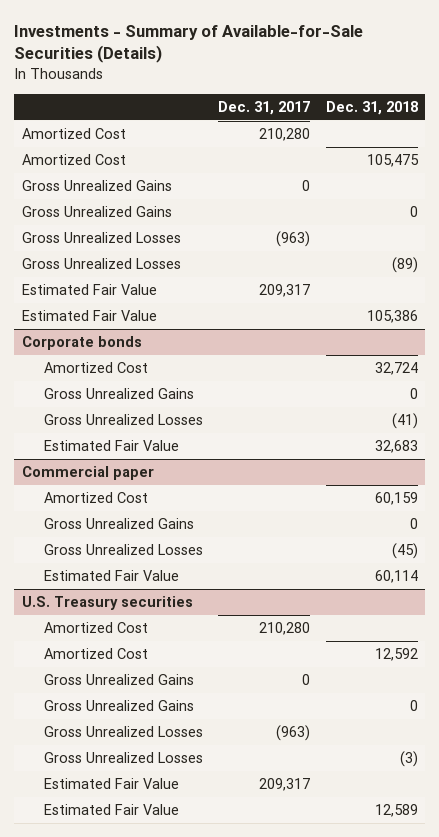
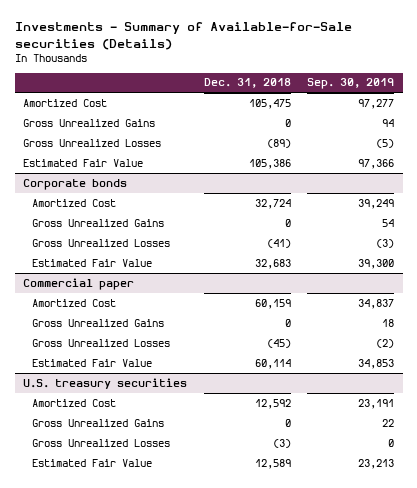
[14,24,364,64] Investments - Summary of Available-for-Sale Securities (Details) -> [14,22,352,50] Investments - Summary of Available-for-Sale securities (Details)
[218,100,311,115] Dec. 31, 2017 -> none
none -> [307,78,395,90] Sep. 30, 2019
[21,128,126,140] Amortized Cost -> none
[21,180,172,192] Gross Unrealized Gains -> none
[21,232,181,244] Gross Unrealized Losses -> none
[21,284,157,296] Estimated Fair Value -> none
[44,622,149,634] Amortized Cost -> none
[21,596,193,611] U.S. Treasury securities -> [23,377,188,389] U.S. treasury securities
[44,674,195,686] Gross Unrealized Gains -> none
[44,726,204,738] Gross Unrealized Losses -> none
[44,778,180,790] Estimated Fair Value -> none

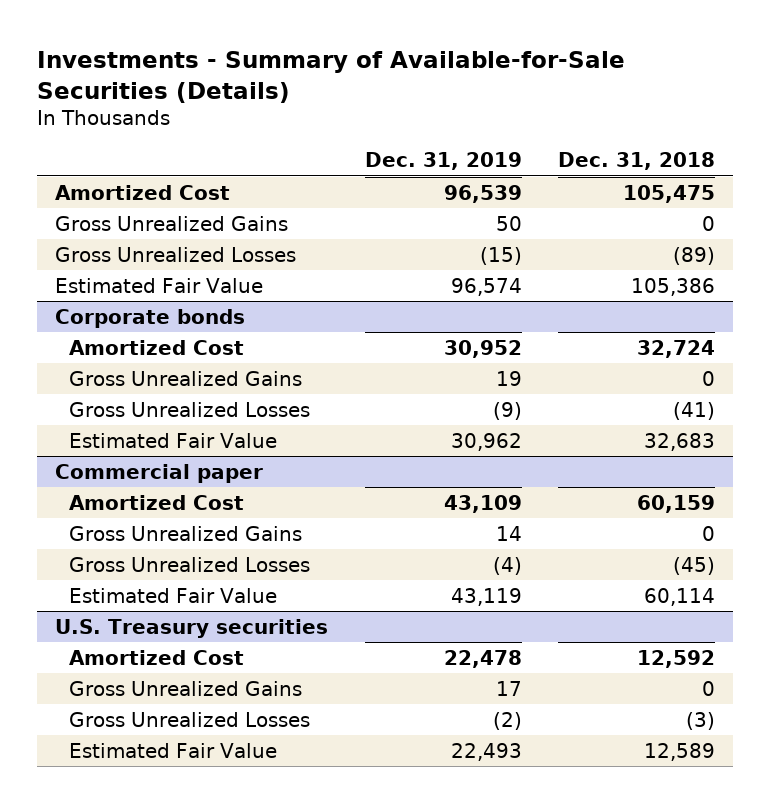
[14,22,352,50] Investments - Summary of Available-for-Sale securities (Details) -> [37,50,626,103] Investments - Summary of Available-for-Sale Securities (Details)
[307,78,395,90] Sep. 30, 2019 -> none
none -> [364,152,522,171] Dec. 31, 2019
[23,377,188,389] U.S. treasury securities -> [55,618,329,638] U.S. Treasury securities

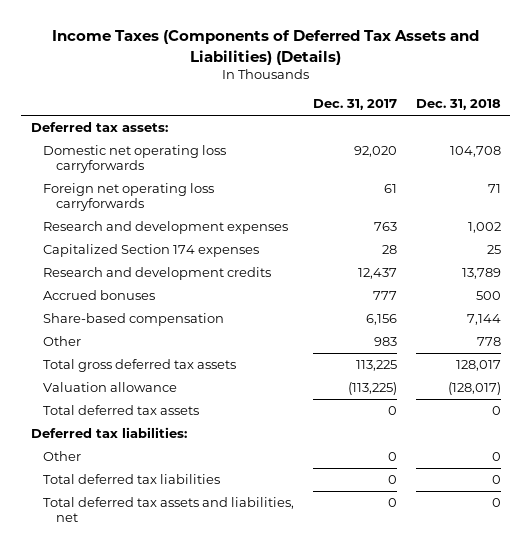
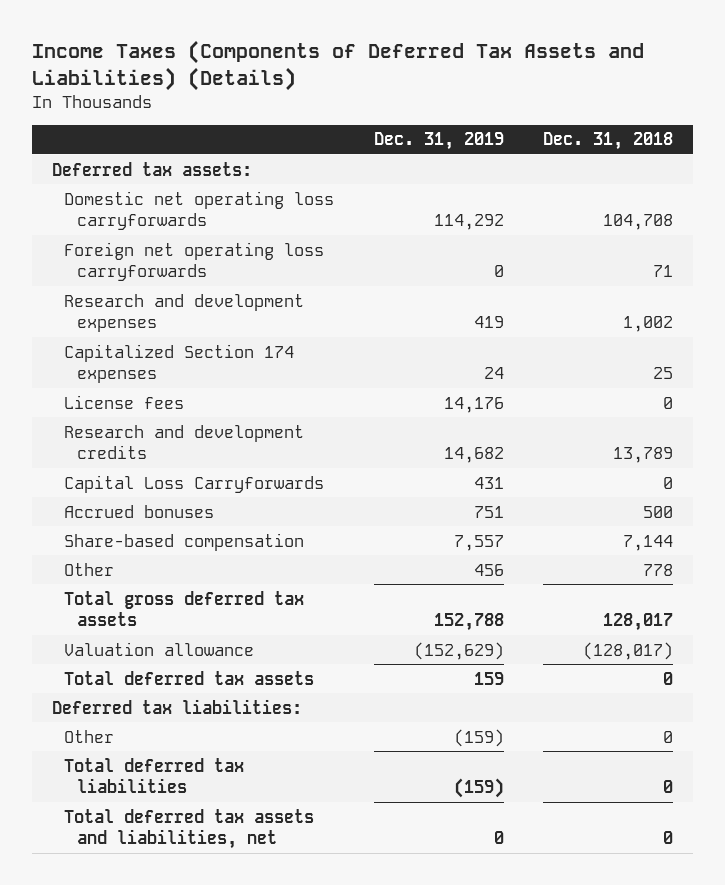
[313,99,398,111] Dec. 31, 2017 -> none
none -> [373,132,504,151] Dec. 31, 2019
none -> [64,394,185,409] License fees
none -> [64,474,325,493] Capital Loss Carryforwards

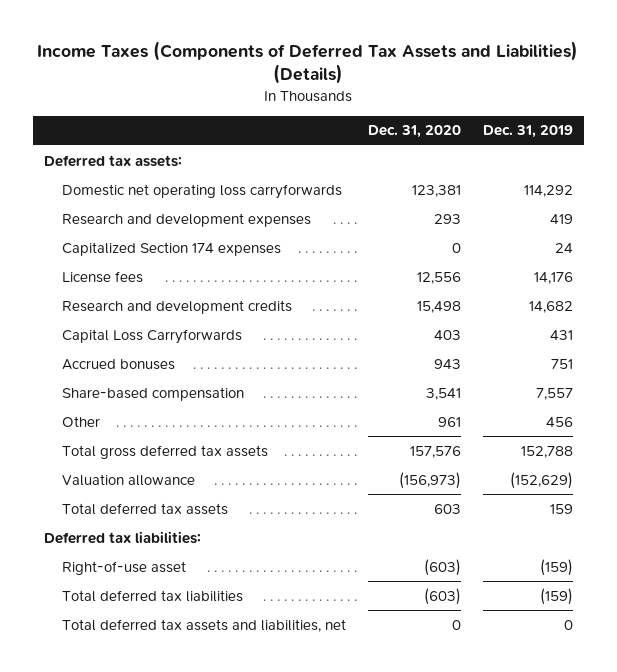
[542,132,673,151] Dec. 31, 2018 -> none
none -> [367,125,461,139] Dec. 31, 2020
[64,241,325,281] Foreign net operating loss carryforwards -> none
[64,729,115,743] Other -> [61,560,186,575] Right-of-use asset

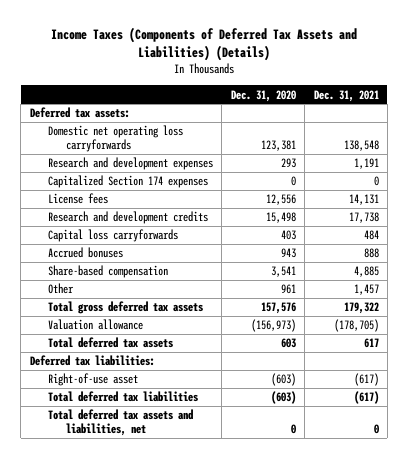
[482,125,573,139] Dec. 31, 2019 -> none
none -> [313,89,379,102] Dec. 31, 2021
[61,328,242,344] Capital Loss Carryforwards -> [47,229,178,243] Capital loss carryforwards

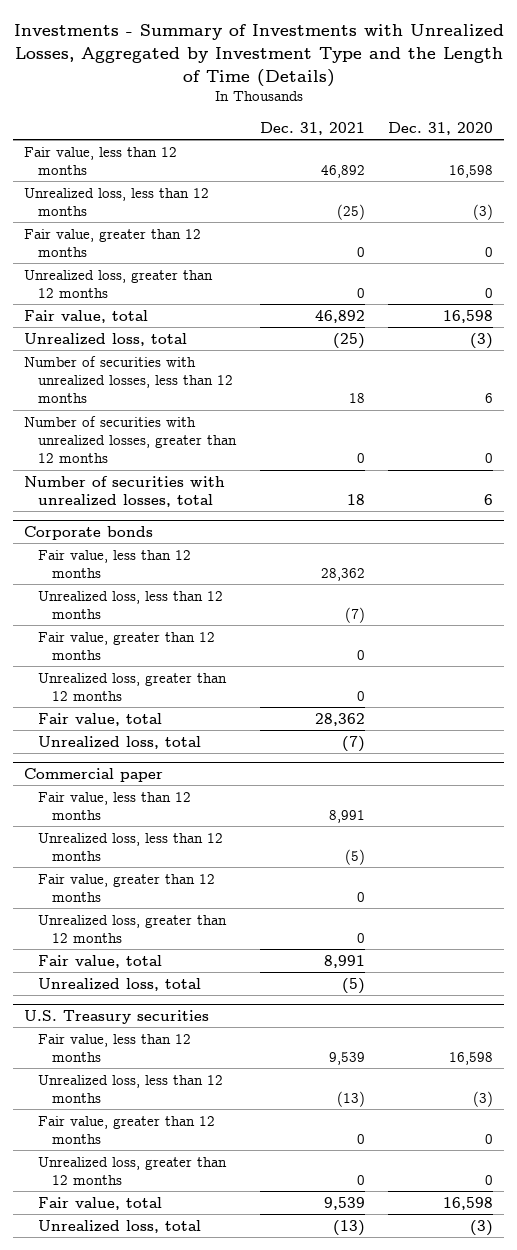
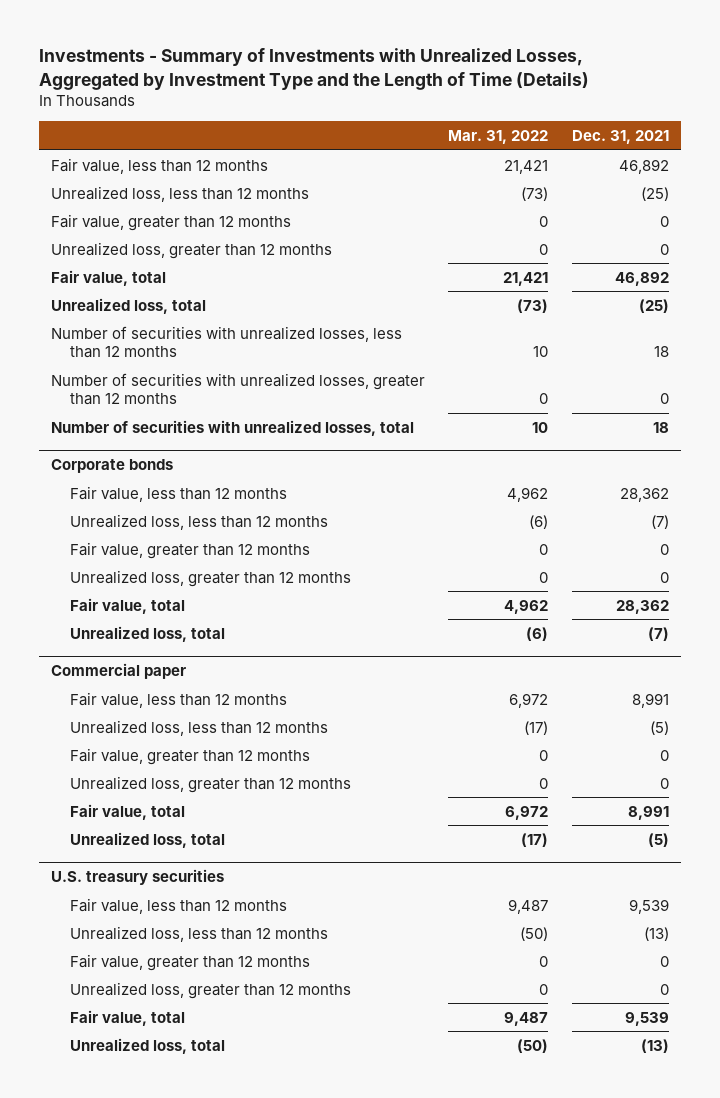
[387,121,493,135] Dec. 31, 2020 -> none
none -> [448,130,549,145] Mar. 31, 2022
[24,1009,210,1024] U.S. Treasury securities -> [50,868,224,885] U.S. treasury securities

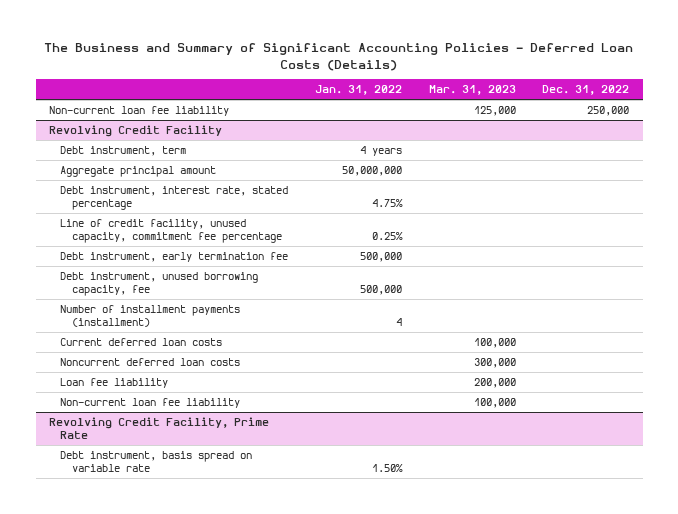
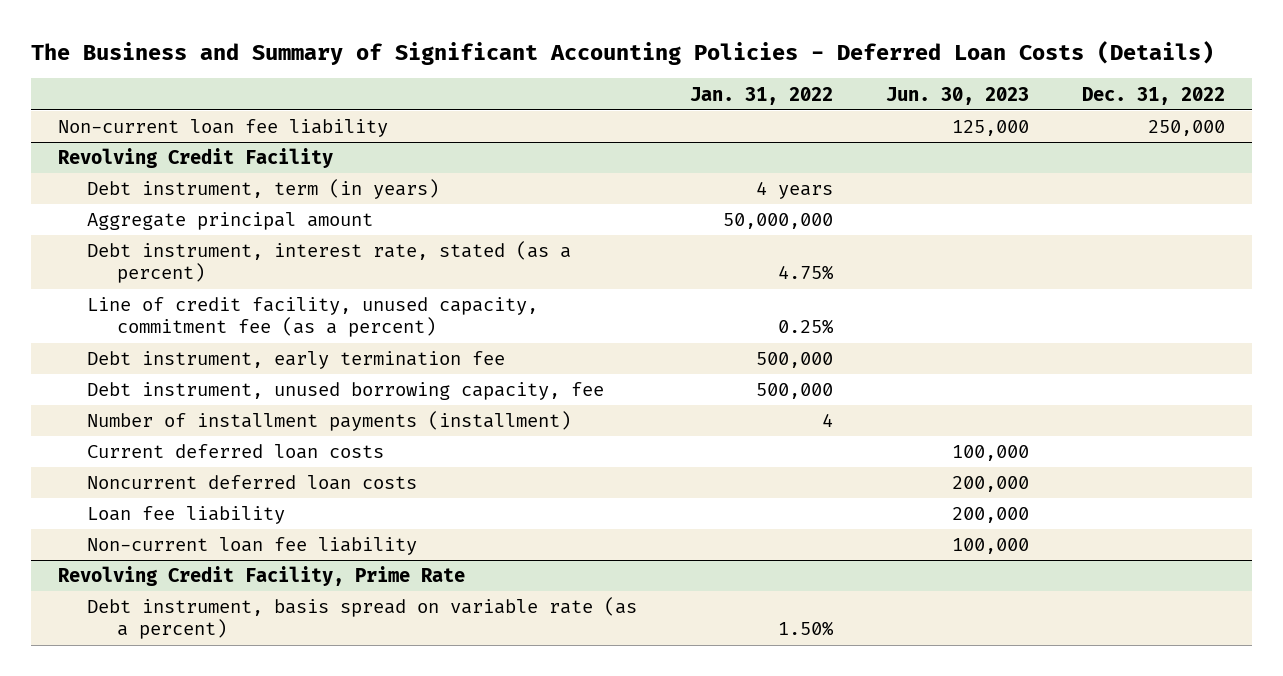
[428,85,516,96] Mar. 31, 2023 -> none
none -> [886,86,1030,105] Jun. 30, 2023
[60,146,187,157] Debt instrument, term -> [87,179,440,200] Debt instrument, term (in years)
[60,186,289,211] Debt instrument, interest rate, stated percentage -> [87,241,572,284] Debt instrument, interest rate, stated (as a percent)
[60,219,282,244] Line of credit facility, unused capacity, commitment fee percentage -> [87,297,539,338] Line of credit facility, unused capacity, commitment fee (as a percent)
[60,451,253,473] Debt instrument, basis spread on variable rate -> [87,597,638,640] Debt instrument, basis spread on variable rate (as a percent)

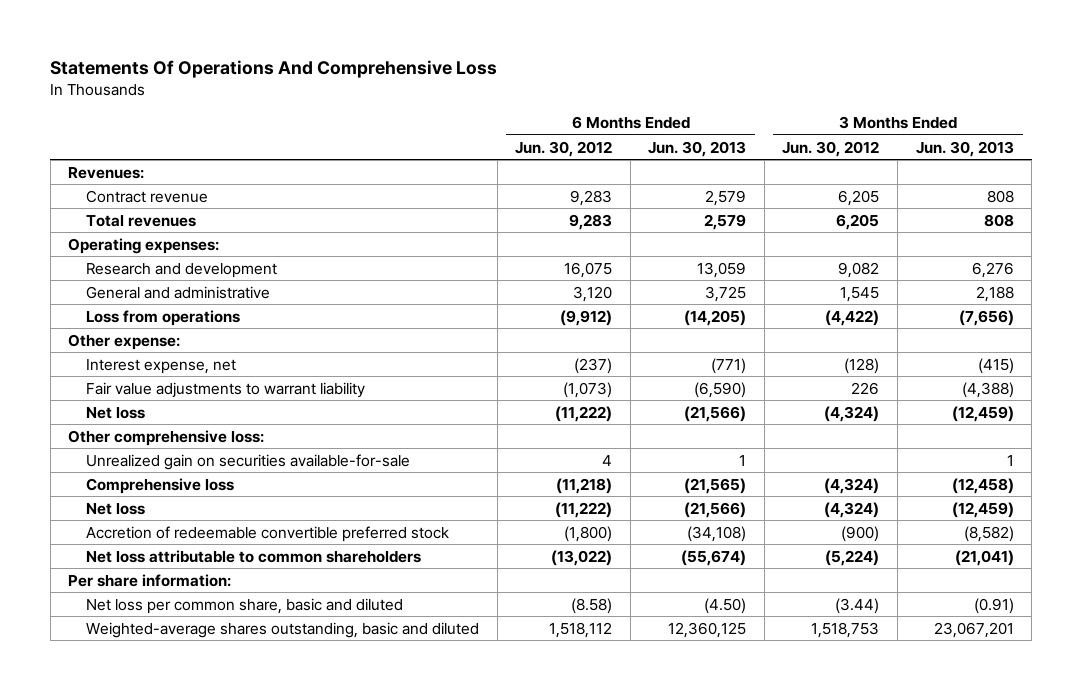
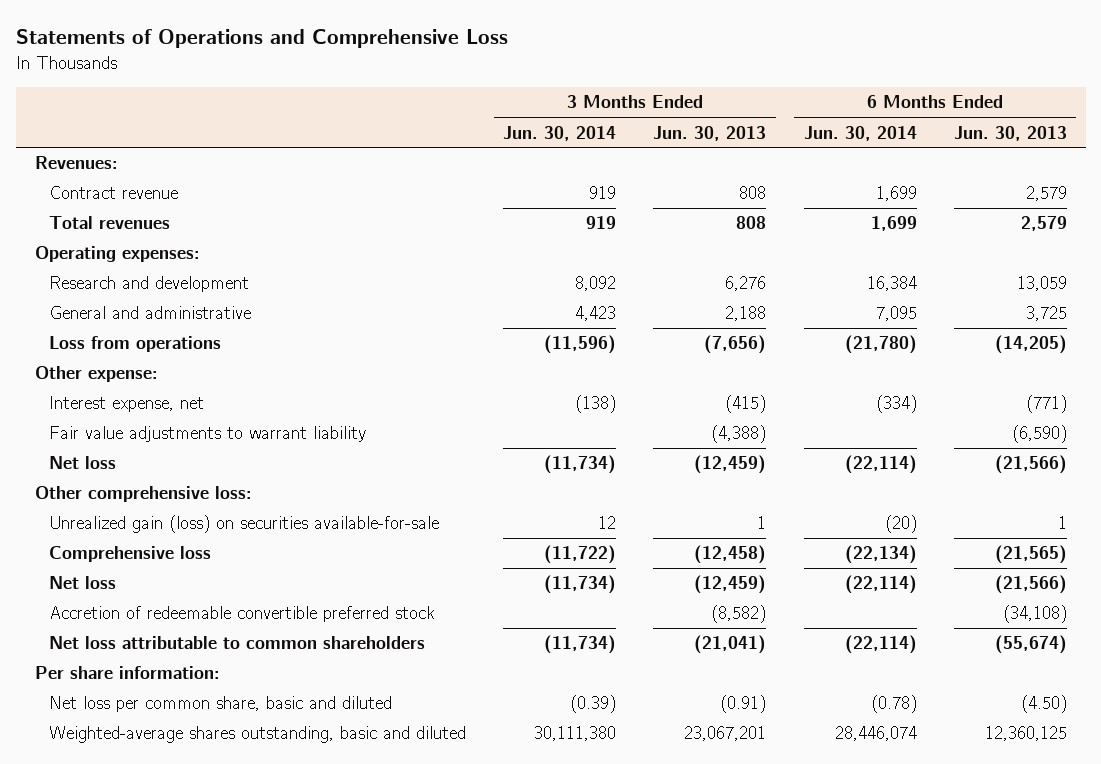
[50,60,498,79] Statements Of Operations And Comprehensive Loss -> [15,29,508,49] Statements of Operations and Comprehensive Loss
[515,140,613,157] Jun. 30, 2012 -> none
[782,140,880,157] Jun. 30, 2012 -> none
none -> [502,125,616,141] Jun. 30, 2014
none -> [803,125,917,141] Jun. 30, 2014
[86,453,411,470] Unrealized gain on securities available-for-sale -> [48,515,439,534] Unrealized gain (loss) on securities available-for-sale

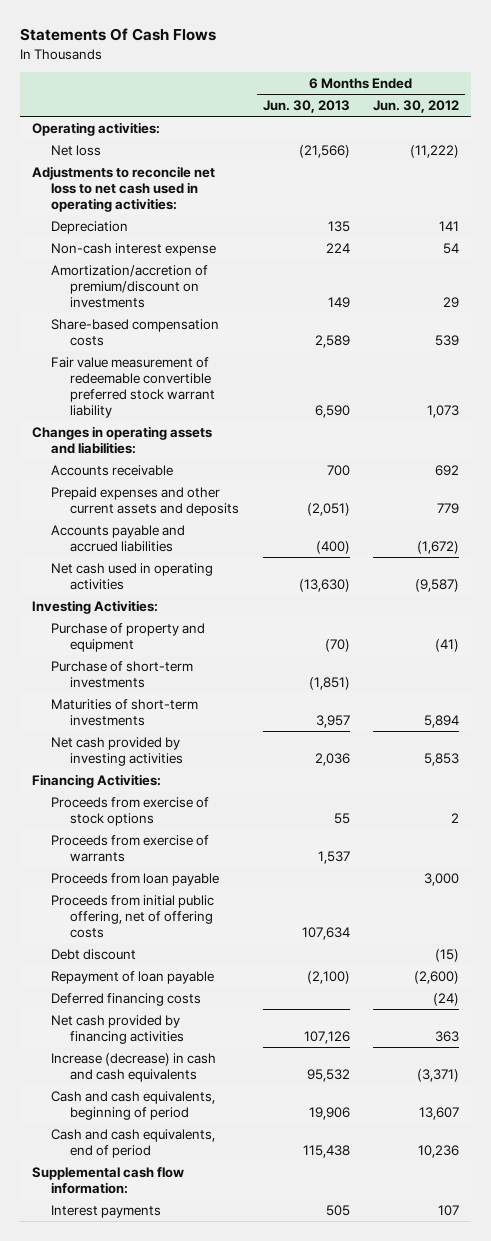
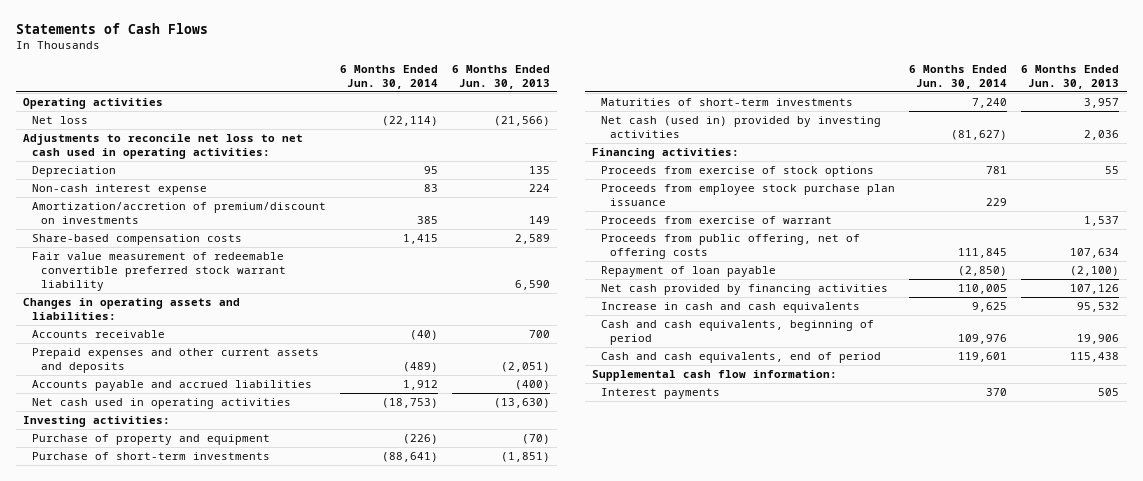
[19,28,216,42] Statements Of Cash Flows -> [16,22,209,34] Statements of Cash Flows
[373,99,460,113] Jun. 30, 2012 -> none
none -> [340,64,439,89] 6 Months Ended Jun. 30, 2014
[31,121,160,136] Operating activities: -> [23,97,164,109] Operating activities
[31,599,158,614] Investing Activities: -> [23,415,171,427] Investing activities:
[50,736,183,766] Net cash provided by investing activities -> [601,115,882,139] Net cash (used in) provided by investing activities
[31,773,161,788] Financing Activities: -> [592,147,740,159] Financing activities:
[50,872,219,886] Proceeds from loan payable -> none
[50,948,136,960] Debt discount -> none
none -> [601,183,896,207] Proceeds from employee stock purchase plan issuance
[50,834,209,862] Proceeds from exercise of warrants -> [601,215,833,224] Proceeds from exercise of warrant
[50,894,214,938] Proceeds from initial public offering, net of offering costs -> [601,233,861,260] Proceeds from public offering, net of offering costs
[50,992,201,1006] Deferred financing costs -> none
[50,1052,216,1082] Increase (decrease) in cash and cash equivalents -> [601,301,861,313] Increase in cash and cash equivalents

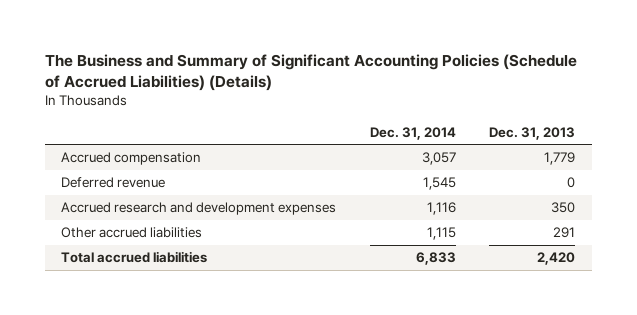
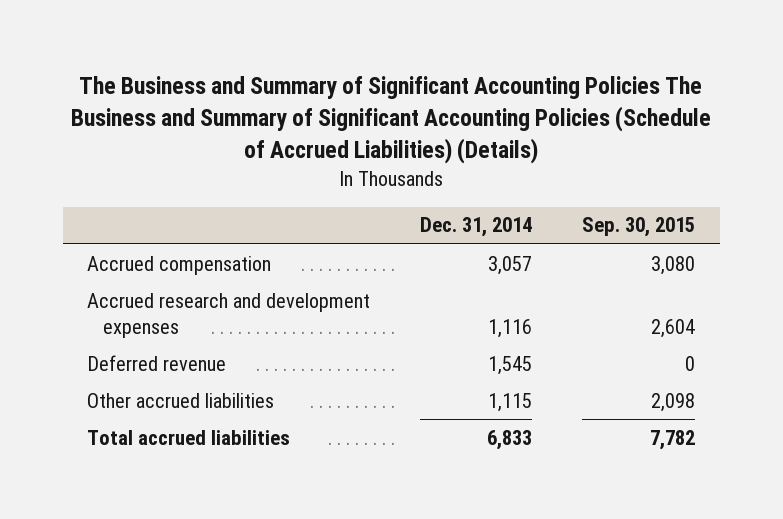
[44,53,577,92] The Business and Summary of Significant Accounting Policies (Schedule of Accrued Liabilities) (Details) -> [71,76,712,165] The Business and Summary of Significant Accounting Policies The Business and Summary of Significant Accounting Policies (Schedule of Accrued Liabilities) (Details)
[489,126,576,140] Dec. 31, 2013 -> none
none -> [582,217,696,238] Sep. 30, 2015
[61,177,166,189] Deferred revenue -> [87,354,227,371] Deferred revenue

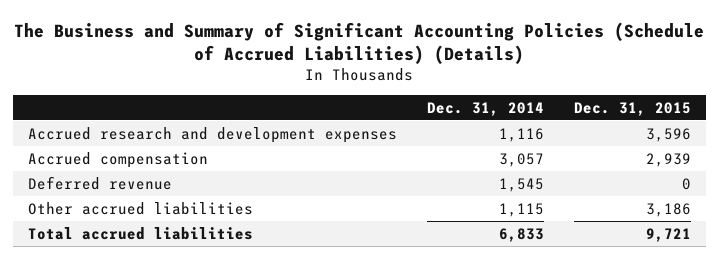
[71,76,712,165] The Business and Summary of Significant Accounting Policies The Business and Summary of Significant Accounting Policies (Schedule of Accrued Liabilities) (Details) -> [14,21,705,64] The Business and Summary of Significant Accounting Policies (Schedule of Accrued Liabilities) (Details)
[582,217,696,238] Sep. 30, 2015 -> none
none -> [573,101,691,116] Dec. 31, 2015
[87,255,272,275] Accrued compensation -> [28,151,209,168] Accrued compensation

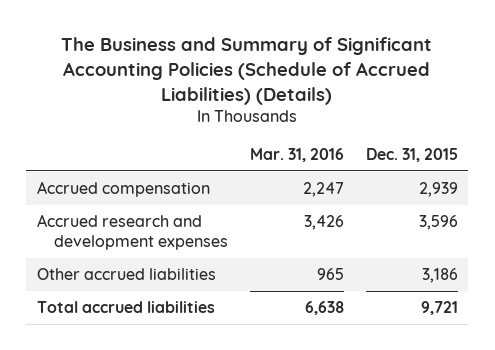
[426,101,544,116] Dec. 31, 2014 -> none
none -> [249,148,344,163] Mar. 31, 2016
[28,175,173,190] Deferred revenue -> none
[28,126,398,143] Accrued research and development expenses -> [36,214,228,251] Accrued research and development expenses

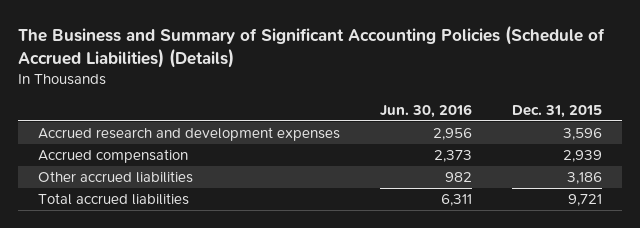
[249,148,344,163] Mar. 31, 2016 -> none
none -> [379,103,472,118] Jun. 30, 2016
[36,181,210,198] Accrued compensation -> [37,149,188,164] Accrued compensation

